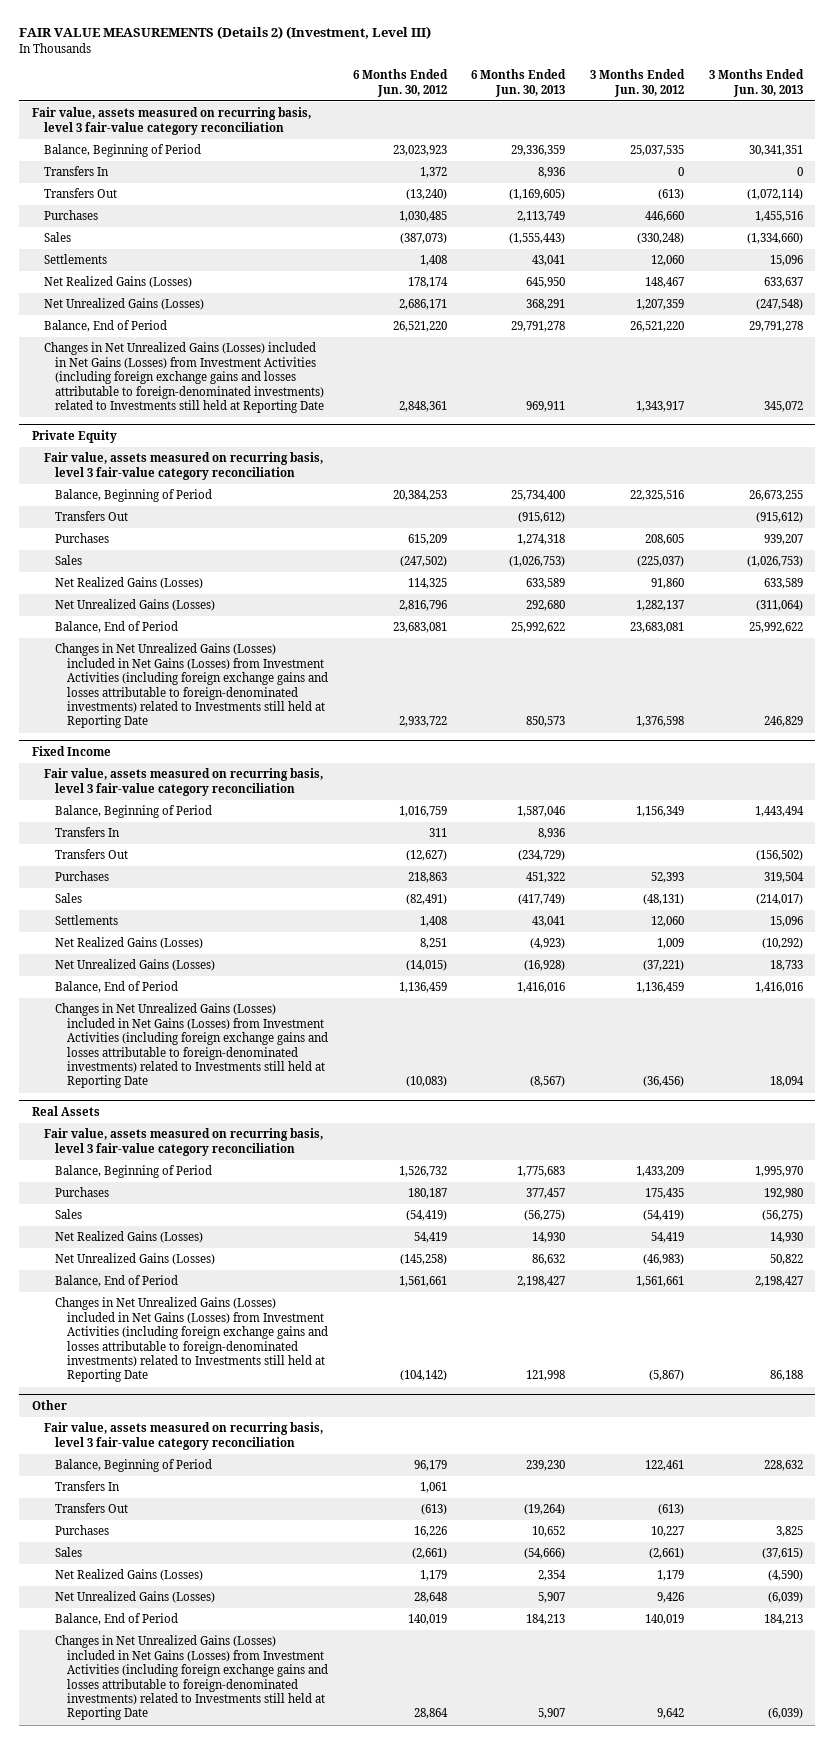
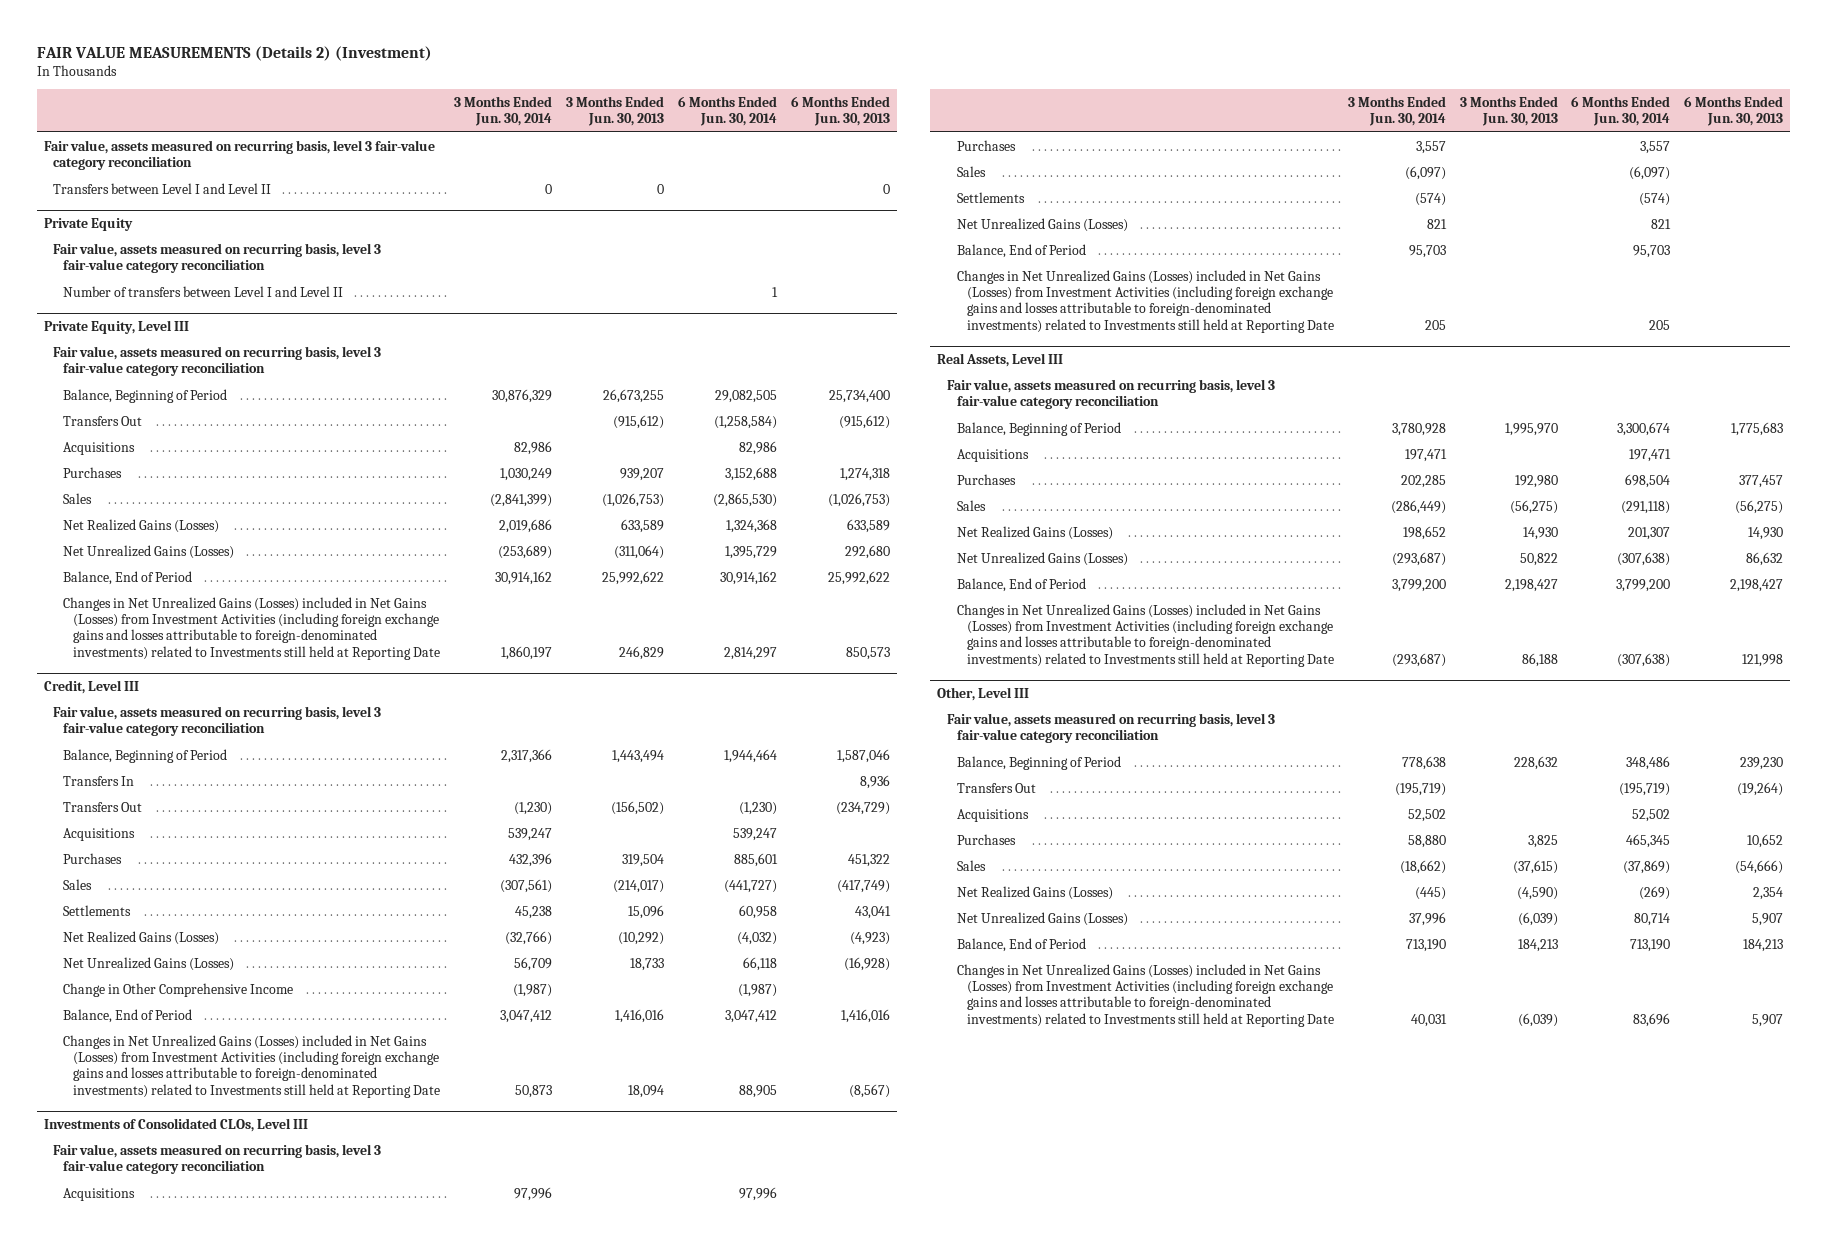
[19,26,432,40] FAIR VALUE MEASUREMENTS (Details 2) (Investment, Level III) -> [36,45,432,61] FAIR VALUE MEASUREMENTS (Details 2) (Investment)
[352,69,448,97] 6 Months Ended Jun. 30, 2012 -> none
[590,69,686,97] 3 Months Ended Jun. 30, 2012 -> none
none -> [454,95,553,127] 3 Months Ended Jun. 30, 2014
none -> [677,95,777,127] 6 Months Ended Jun. 30, 2014
[43,144,201,158] Balance, Beginning of Period -> none
[43,166,109,177] Transfers In -> none
[43,188,117,199] Transfers Out -> none
[43,210,98,221] Purchases -> none
[43,232,71,243] Sales -> none
[43,254,107,265] Settlements -> none
[43,276,192,289] Net Realized Gains (Losses) -> none
[43,298,204,311] Net Unrealized Gains (Losses) -> none
[43,320,167,333] Balance, End of Period -> none
[43,342,325,414] Changes in Net Unrealized Gains (Losses) included in Net Gains (Losses) from Investment Activities (including foreign exchange gains and losses attributable to foreign-denominated investments) related to Investments still held at Reporting Date -> none
none -> [53,182,272,194] Transfers between Level I and Level II
none -> [63,285,344,297] Number of transfers between Level I and Level II
none -> [43,319,189,334] Private Equity, Level III
none -> [53,345,382,377] Fair value, assets measured on recurring basis, level 3 fair-value category reconciliation
none -> [63,441,136,455] Acquisitions
[31,745,111,756] Fixed Income -> none
none -> [43,679,139,694] Credit, Level III
none -> [63,827,136,841] Acquisitions
none -> [63,982,294,997] Change in Other Comprehensive Income
[31,1105,100,1116] Real Assets -> none
none -> [43,1117,308,1132] Investments of Consolidated CLOs, Level III
none -> [63,1187,136,1201] Acquisitions
none -> [957,139,1017,151] Purchases
none -> [957,165,987,177] Sales
none -> [957,191,1026,203] Settlements
none -> [957,217,1129,232] Net Unrealized Gains (Losses)
none -> [957,243,1087,258] Balance, End of Period
none -> [957,269,1334,333] Changes in Net Unrealized Gains (Losses) included in Net Gains (Losses) from Investment Activities (including foreign exchange gains and losses attributable to foreign-denominated investments) related to Investments still held at Reporting Date
none -> [937,352,1064,367] Real Assets, Level III
none -> [947,378,1276,410] Fair value, assets measured on recurring basis, level 3 fair-value category reconciliation
none -> [957,448,1030,462] Acquisitions
[31,1399,67,1410] Other -> none
none -> [937,686,1030,701] Other, Level III
[55,1481,121,1492] Transfers In -> none
none -> [957,808,1030,822] Acquisitions

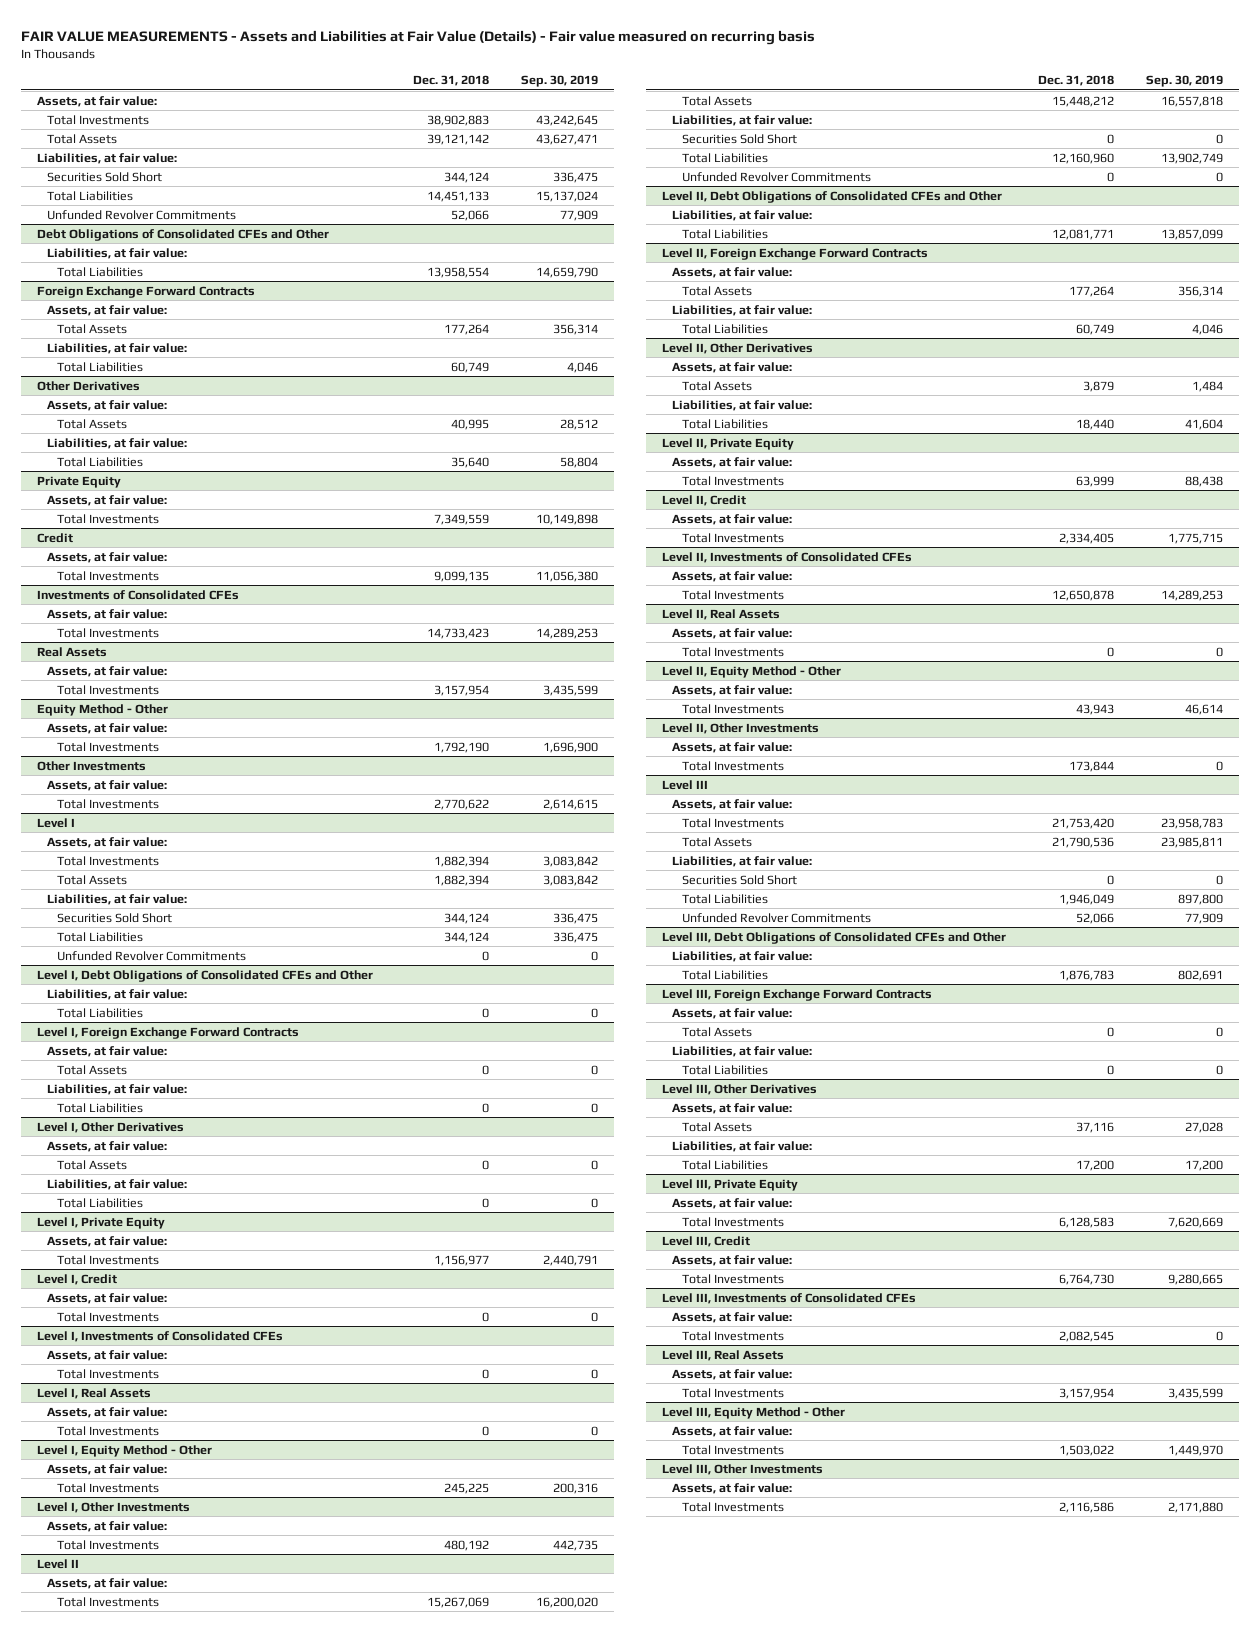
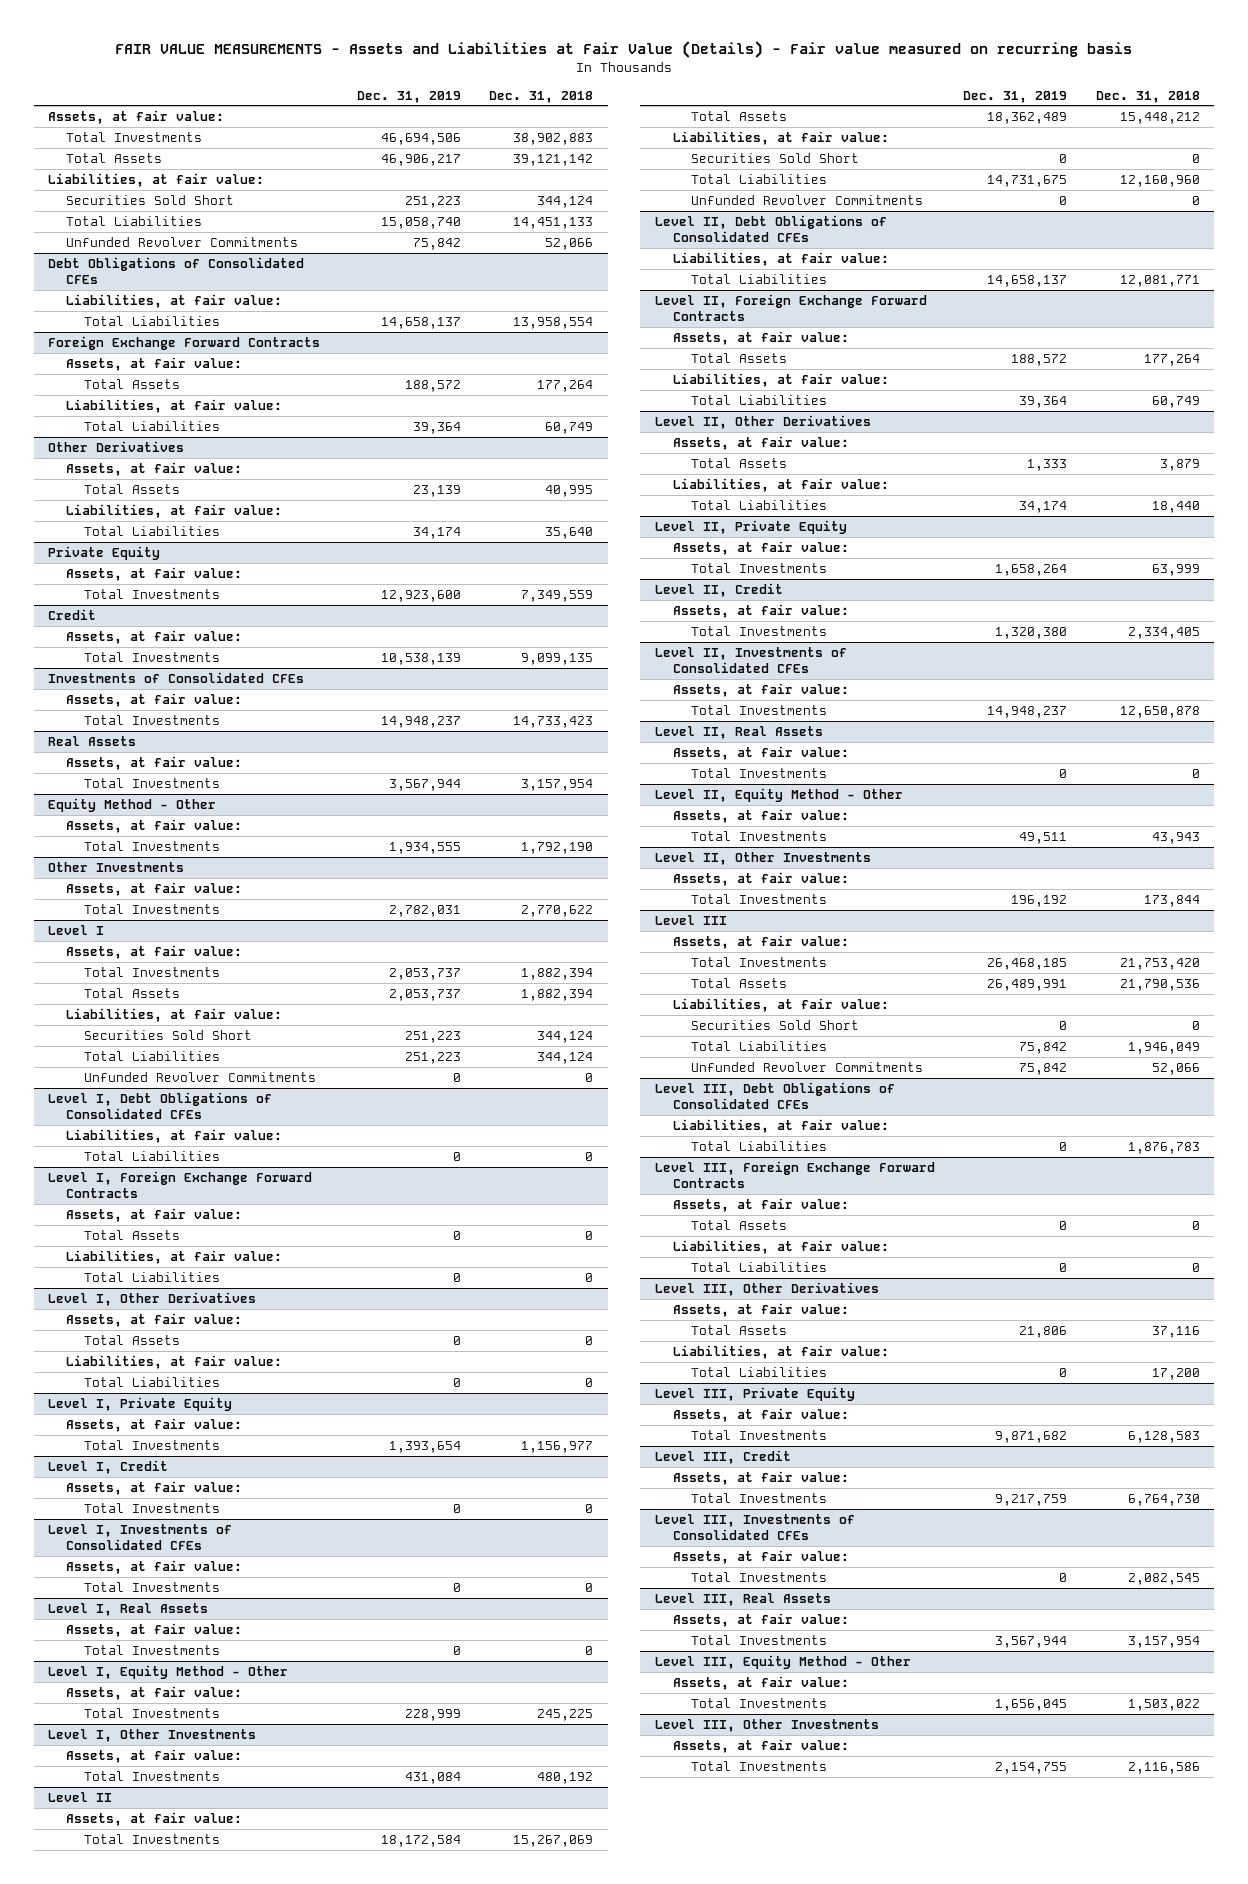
[521,75,599,88] Sep. 30, 2019 -> none
none -> [356,90,461,103] Dec. 31, 2019
[36,228,329,241] Debt Obligations of Consolidated CFEs and Other -> [47,256,304,285] Debt Obligations of Consolidated CFEs
[36,969,373,982] Level I, Debt Obligations of Consolidated CFEs and Other -> [47,1091,272,1120] Level I, Debt Obligations of Consolidated CFEs
[661,190,1002,203] Level II, Debt Obligations of Consolidated CFEs and Other -> [654,214,887,243] Level II, Debt Obligations of Consolidated CFEs
[661,931,1006,944] Level III, Debt Obligations of Consolidated CFEs and Other -> [654,1081,895,1110] Level III, Debt Obligations of Consolidated CFEs

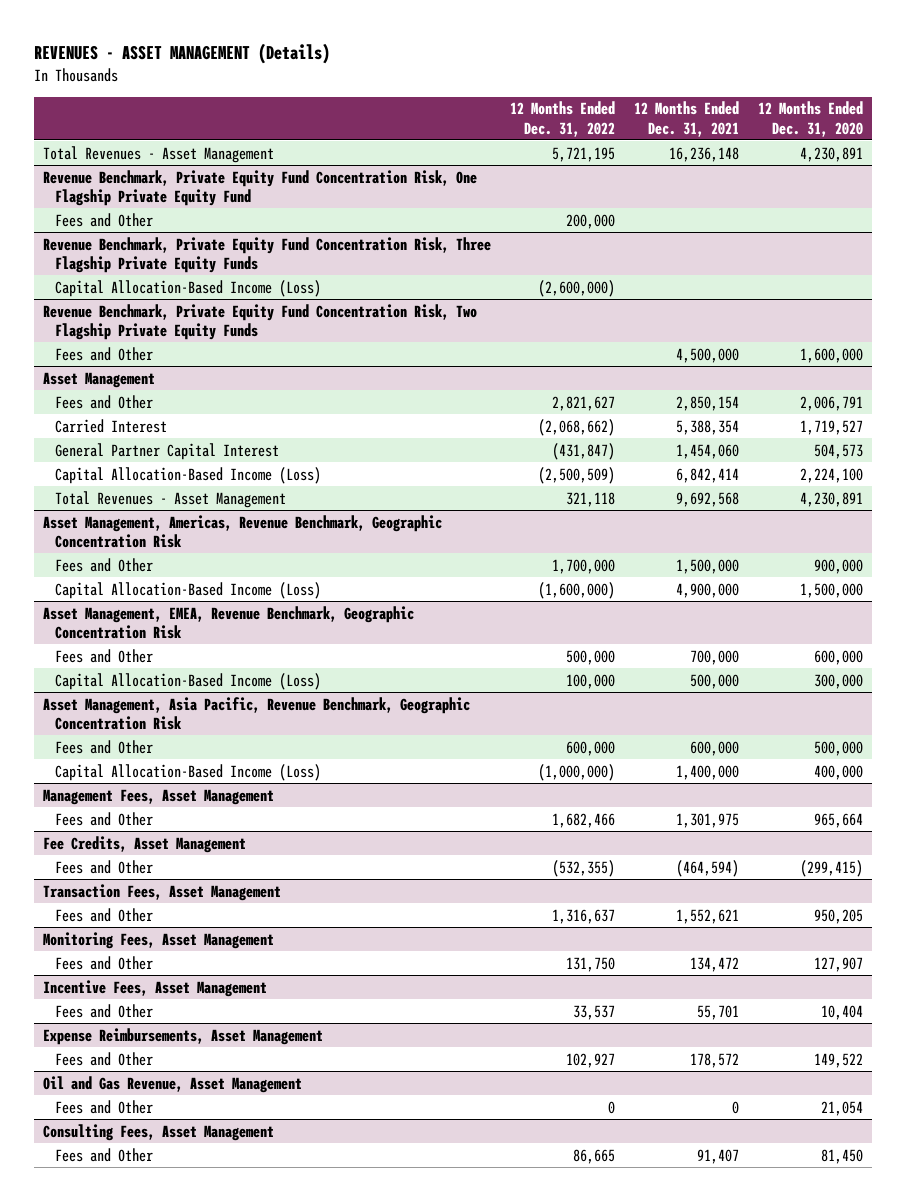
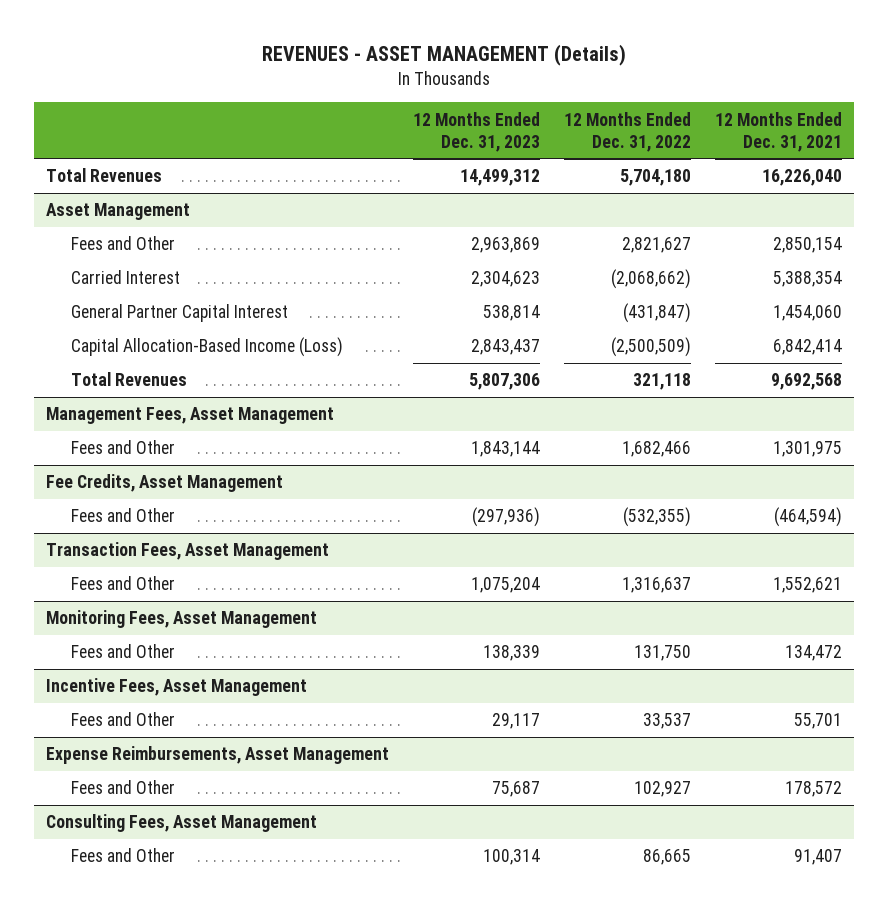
[757,101,863,137] 12 Months Ended Dec. 31, 2020 -> none
none -> [412,111,540,152] 12 Months Ended Dec. 31, 2023
[43,169,478,206] Revenue Benchmark, Private Equity Fund Concentration Risk, One Flagship Private Equity Fund -> none
[55,212,154,227] Fees and Other -> none
[43,236,492,273] Revenue Benchmark, Private Equity Fund Concentration Risk, Three Flagship Private Equity Funds -> none
[55,279,322,297] Capital Allocation-Based Income (Loss) -> none
[43,303,478,340] Revenue Benchmark, Private Equity Fund Concentration Risk, Two Flagship Private Equity Funds -> none
[55,346,154,361] Fees and Other -> none
[43,145,275,163] Total Revenues - Asset Management -> [45,168,162,183] Total Revenues
[552,146,616,162] 5,721,195 -> [619,169,691,187] 5,704,180
[669,146,740,162] 16,236,148 -> [761,169,842,187] 16,226,040
[43,514,443,548] Asset Management, Americas, Revenue Benchmark, Geographic Concentration Risk -> none
[55,557,154,572] Fees and Other -> none
[55,581,322,599] Capital Allocation-Based Income (Loss) -> none
[43,605,415,639] Asset Management, EMEA, Revenue Benchmark, Geographic Concentration Risk -> none
[55,648,154,663] Fees and Other -> none
[55,672,322,690] Capital Allocation-Based Income (Loss) -> none
[43,696,471,730] Asset Management, Asia Pacific, Revenue Benchmark, Geographic Concentration Risk -> none
[55,739,154,754] Fees and Other -> none
[55,763,322,781] Capital Allocation-Based Income (Loss) -> none
[55,490,287,508] Total Revenues - Asset Management -> [70,372,187,387] Total Revenues
[43,1075,303,1093] Oil and Gas Revenue, Asset Management -> none
[55,1099,154,1114] Fees and Other -> none

